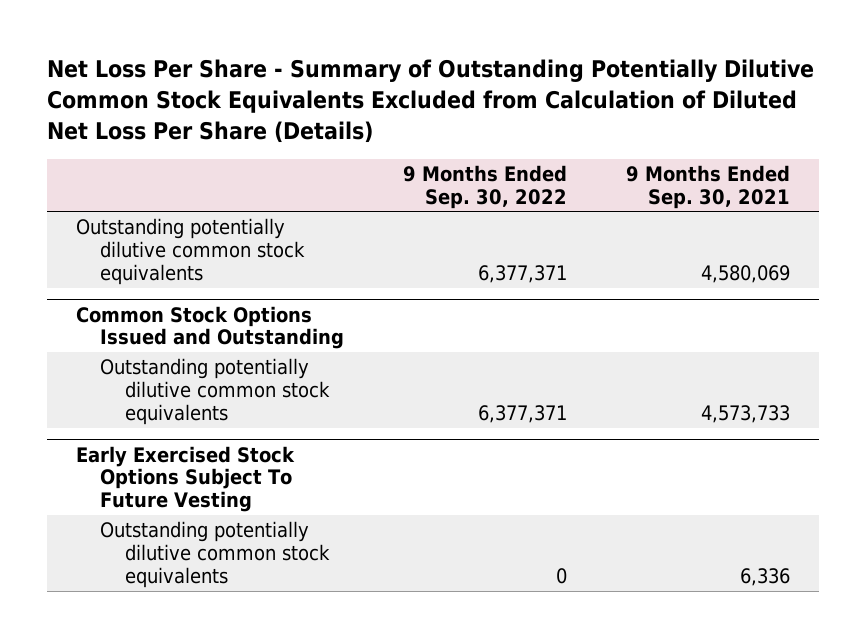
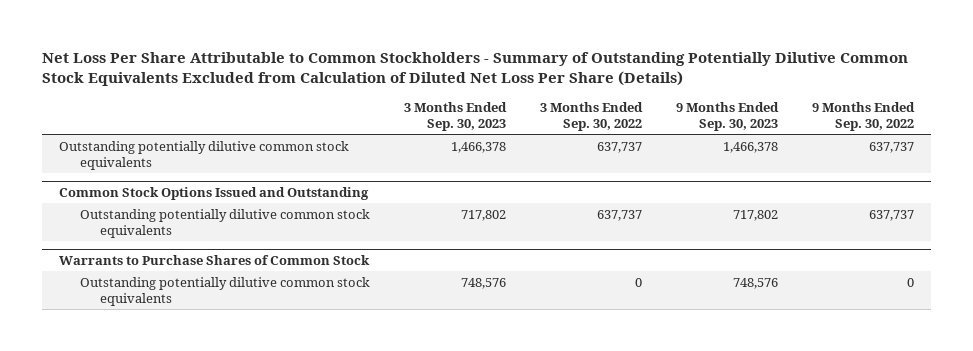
[46,59,814,143] Net Loss Per Share - Summary of Outstanding Potentially Dilutive Common Stock Equivalents Excluded from Calculation of Diluted Net Loss Per Share (Details) -> [42,51,909,86] Net Loss Per Share Attributable to Common Stockholders - Summary of Outstanding Potentially Dilutive Common Stock Equivalents Excluded from Calculation of Diluted Net Loss Per Share (Details)
[625,164,790,209] 9 Months Ended Sep. 30, 2021 -> none
none -> [403,101,507,131] 3 Months Ended Sep. 30, 2023
none -> [539,101,643,131] 3 Months Ended Sep. 30, 2022
none -> [675,101,779,131] 9 Months Ended Sep. 30, 2023
[478,264,568,283] 6,377,371 -> [868,141,914,153] 637,737
[76,445,296,513] Early Exercised Stock Options Subject To Future Vesting -> none
[478,404,568,423] 6,377,371 -> [868,209,914,221] 637,737
none -> [59,254,371,265] Warrants to Purchase Shares of Common Stock

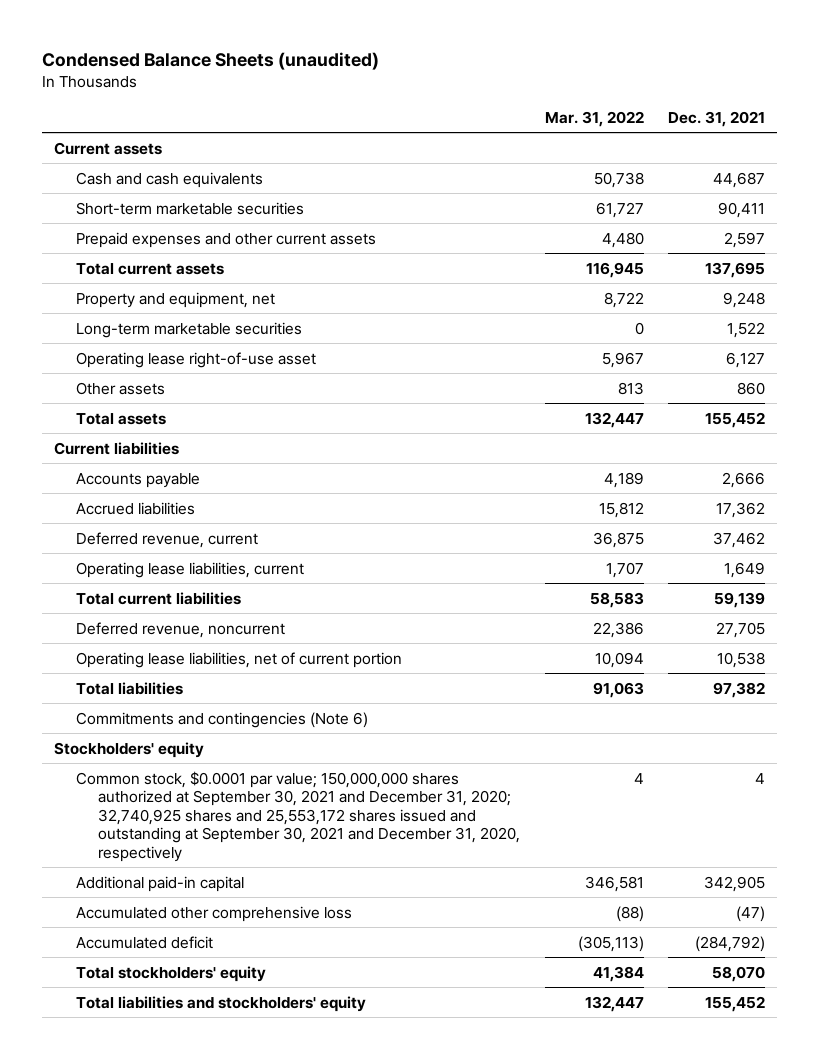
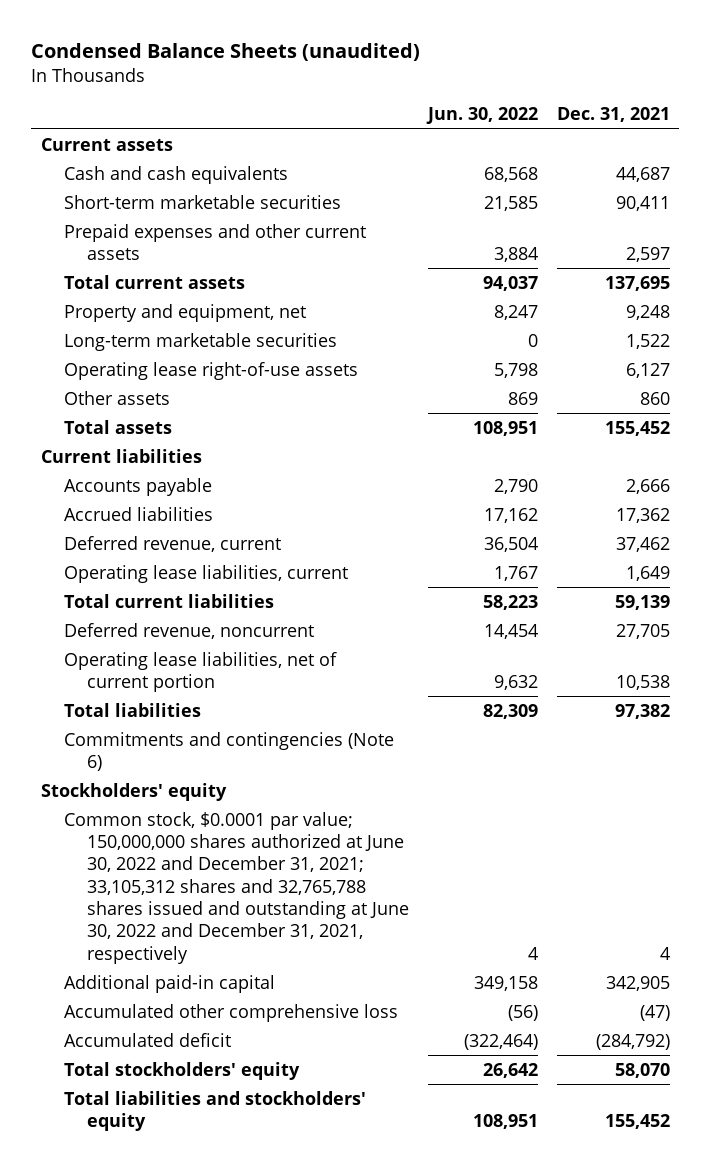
[544,110,644,127] Mar. 31, 2022 -> none
none -> [425,107,538,125] Jun. 30, 2022
[75,351,316,368] Operating lease right-of-use asset -> [63,361,358,380] Operating lease right-of-use assets
[75,770,520,862] Common stock, $0.0001 par value; 150,000,000 shares authorized at September 30, 2021 and December 31, 2020; 32,740,925 shares and 25,553,172 shares issued and outstanding at September 30, 2021 and December 31, 2020, respectively -> [63,811,410,964] Common stock, $0.0001 par value; 150,000,000 shares authorized at June 30, 2022 and December 31, 2021; 33,105,312 shares and 32,765,788 shares issued and outstanding at June 30, 2022 and December 31, 2021, respectively

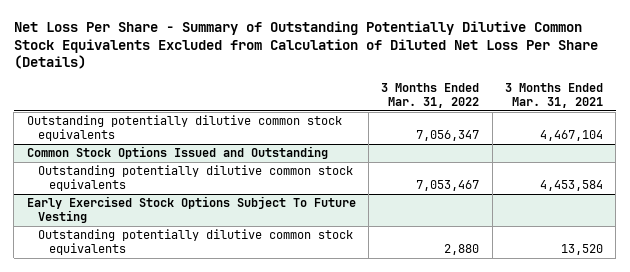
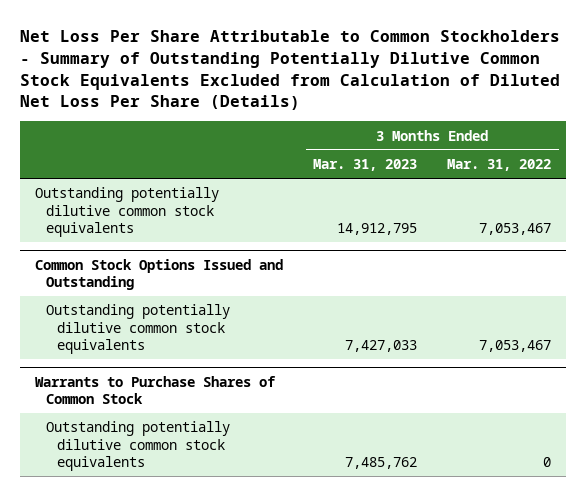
[13,20,598,70] Net Loss Per Share - Summary of Outstanding Potentially Dilutive Common Stock Equivalents Excluded from Calculation of Diluted Net Loss Per Share (Details) -> [20,30,561,111] Net Loss Per Share Attributable to Common Stockholders - Summary of Outstanding Potentially Dilutive Common Stock Equivalents Excluded from Calculation of Diluted Net Loss Per Share (Details)
[504,83,603,108] 3 Months Ended Mar. 31, 2021 -> none
none -> [313,159,418,172] Mar. 31, 2023
[416,129,480,141] 7,056,347 -> [479,222,552,235] 7,053,467
[26,196,356,223] Early Exercised Stock Options Subject To Future Vesting -> none
none -> [35,375,277,405] Warrants to Purchase Shares of Common Stock
[444,243,480,255] 2,880 -> [543,456,552,467] 0

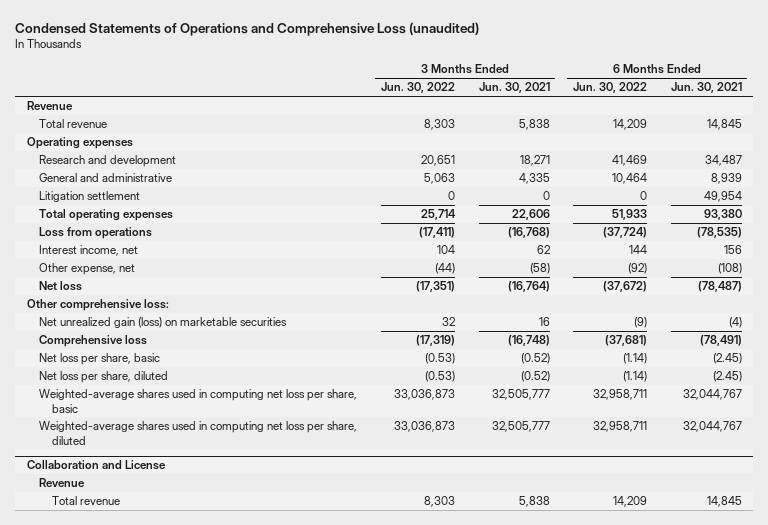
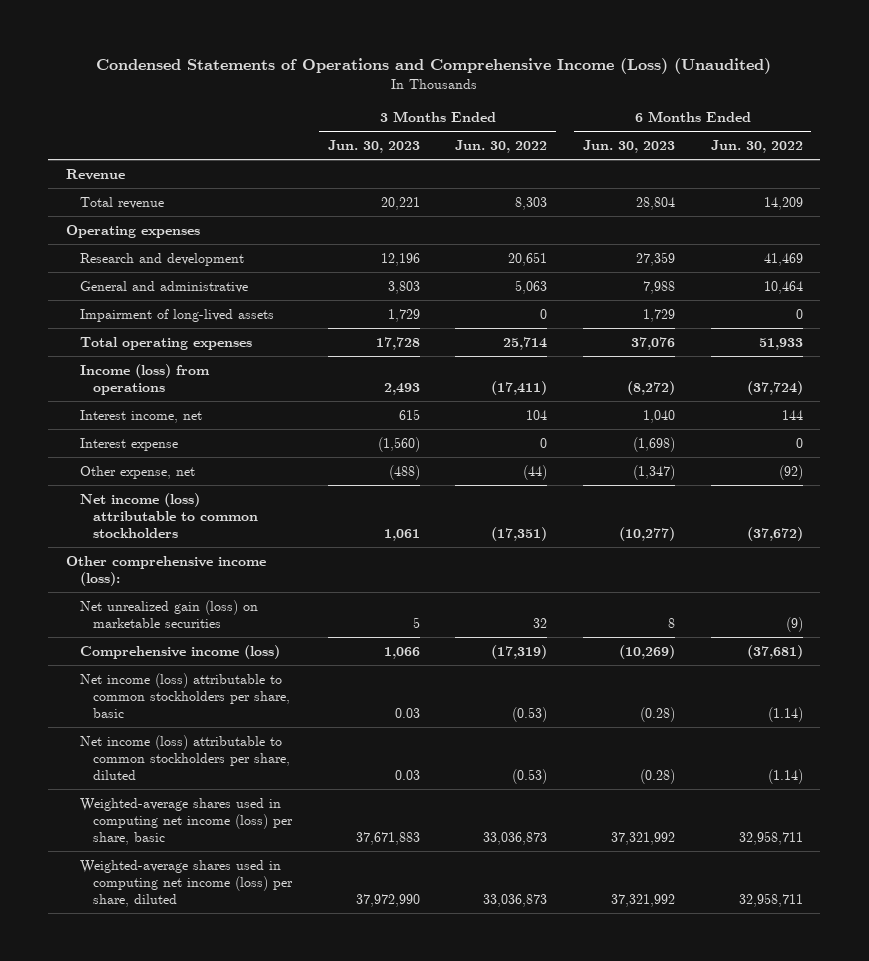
[14,21,479,36] Condensed Statements of Operations and Comprehensive Loss (unaudited) -> [96,58,772,75] Condensed Statements of Operations and Comprehensive Income (Loss) (Unaudited)
[478,82,550,94] Jun. 30, 2021 -> none
[670,82,742,94] Jun. 30, 2021 -> none
none -> [327,140,420,154] Jun. 30, 2023
none -> [583,140,676,154] Jun. 30, 2023
[39,191,141,203] Litigation settlement -> none
none -> [79,308,274,322] Impairment of long-lived assets
[39,227,153,240] Loss from operations -> [79,363,210,396] Income (loss) from operations
none -> [79,437,178,451] Interest expense
[39,281,83,292] Net loss -> [79,492,259,539] Net income (loss) attributable to common stockholders
[26,299,169,312] Other comprehensive loss: -> [66,555,267,587] Other comprehensive income (loss):
[26,460,166,471] Collaboration and License -> none
[39,478,86,488] Revenue -> none
[52,496,121,506] Total revenue -> none
[39,335,148,348] Comprehensive loss -> [79,644,280,659] Comprehensive income (loss)
[39,353,161,366] Net loss per share, basic -> [79,672,291,719] Net income (loss) attributable to common stockholders per share, basic
[39,371,169,384] Net loss per share, diluted -> [79,734,291,781] Net income (loss) attributable to common stockholders per share, diluted
[39,389,358,413] Weighted-average shares used in computing net loss per share, basic -> [79,797,294,846] Weighted-average shares used in computing net income (loss) per share, basic
[39,421,358,445] Weighted-average shares used in computing net loss per share, diluted -> [79,859,294,908] Weighted-average shares used in computing net income (loss) per share, diluted

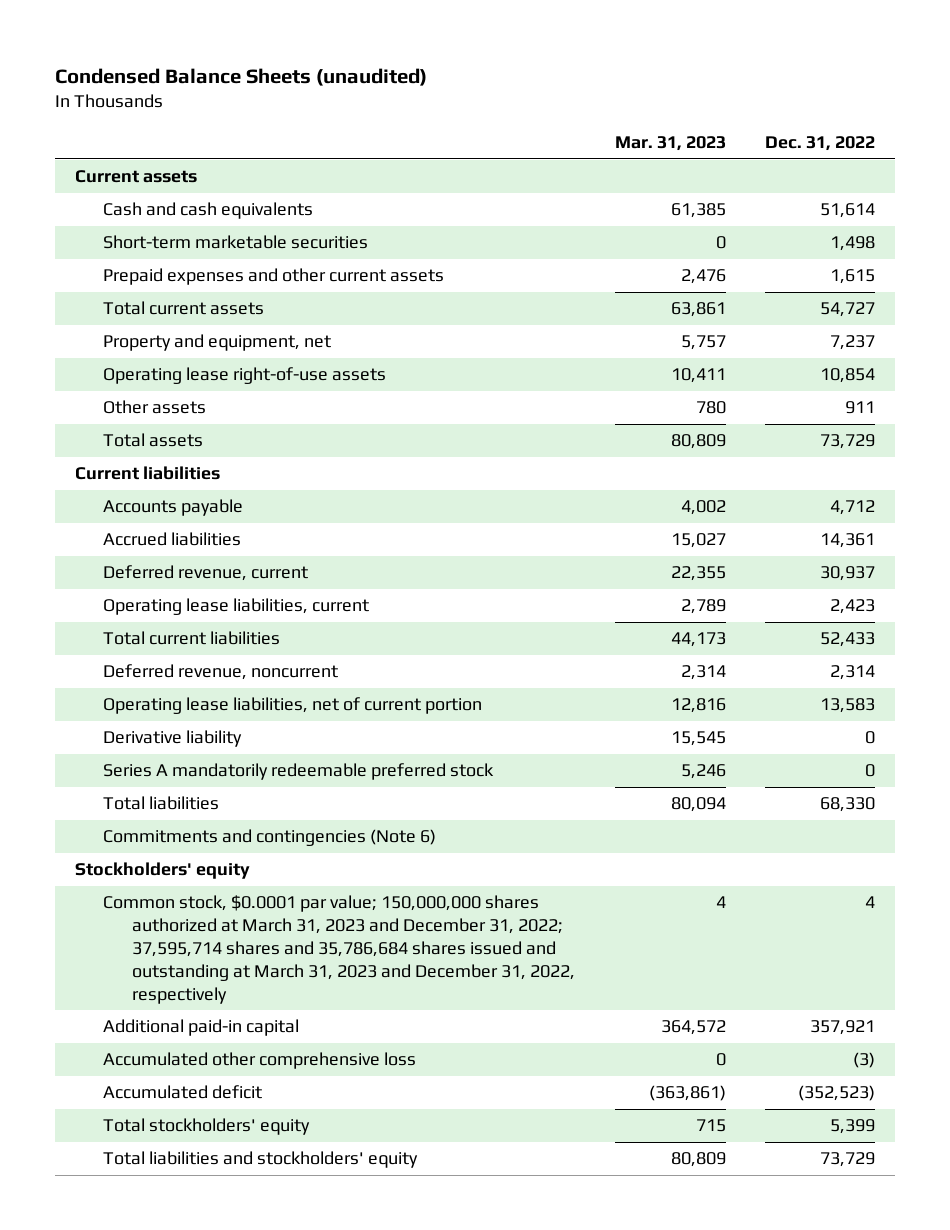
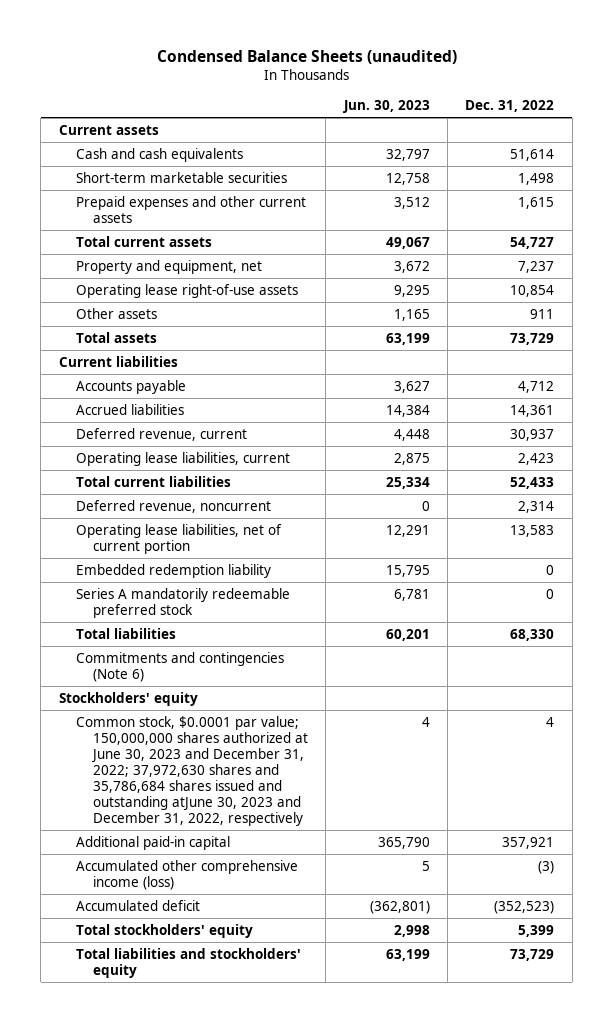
[614,135,726,151] Mar. 31, 2023 -> none
none -> [342,100,430,114] Jun. 30, 2023
[103,730,243,748] Derivative liability -> none
none -> [75,563,271,578] Embedded redemption liability
[103,895,575,1004] Common stock, $0.0001 par value; 150,000,000 shares authorized at March 31, 2023 and December 31, 2022; 37,595,714 shares and 35,786,684 shares issued and outstanding at March 31, 2023 and December 31, 2022, respectively -> [75,715,309,826] Common stock, $0.0001 par value; 150,000,000 shares authorized at June 30, 2023 and December 31, 2022; 37,972,630 shares and 35,786,684 shares issued and outstanding atJune 30, 2023 and December 31, 2022, respectively
[103,1052,417,1070] Accumulated other comprehensive loss -> [75,859,298,890] Accumulated other comprehensive income (loss)

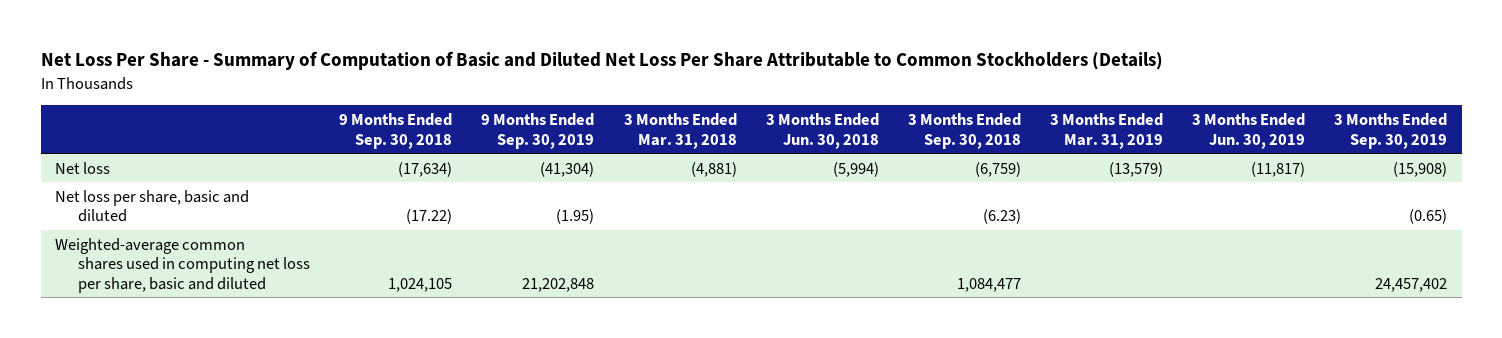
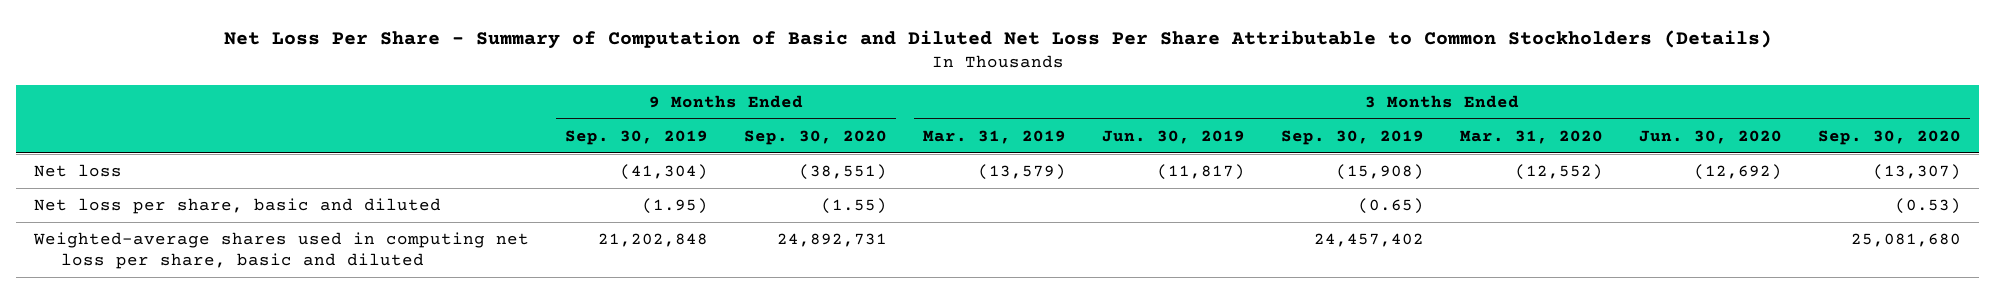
[339,112,453,149] 9 Months Ended Sep. 30, 2018 -> none
[623,112,737,149] 3 Months Ended Mar. 31, 2018 -> none
[765,112,879,149] 3 Months Ended Jun. 30, 2018 -> none
[907,112,1021,149] 3 Months Ended Sep. 30, 2018 -> none
none -> [744,129,888,145] Sep. 30, 2020
none -> [1460,129,1604,144] Mar. 31, 2020
none -> [1639,129,1783,144] Jun. 30, 2020
none -> [1818,129,1962,145] Sep. 30, 2020
[55,237,311,293] Weighted-average common shares used in computing net loss per share, basic and diluted -> [33,232,530,270] Weighted-average shares used in computing net loss per share, basic and diluted

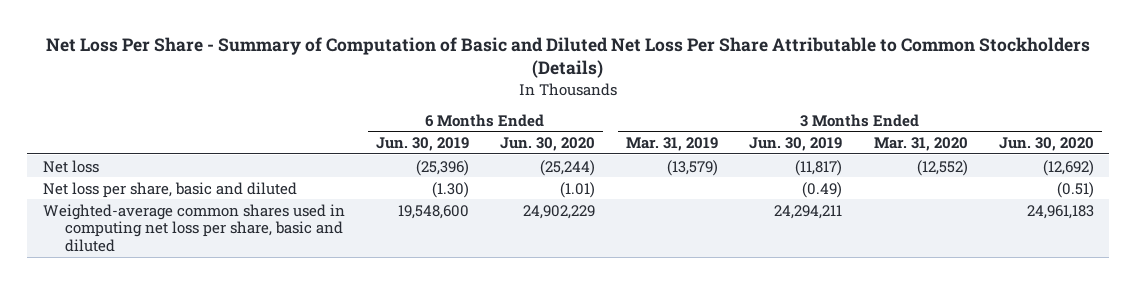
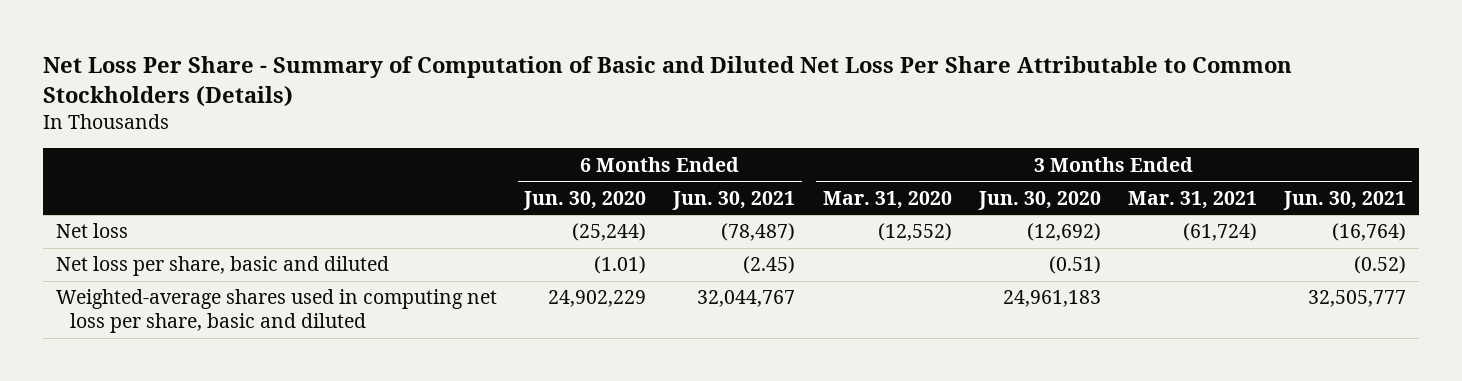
[375,137,469,152] Jun. 30, 2019 -> none
[626,137,719,152] Mar. 31, 2019 -> none
[749,137,843,152] Jun. 30, 2019 -> none
none -> [672,190,796,210] Jun. 30, 2021
none -> [1127,190,1257,209] Mar. 31, 2021
none -> [1282,190,1406,210] Jun. 30, 2021
[42,203,345,253] Weighted-average common shares used in computing net loss per share, basic and diluted -> [56,289,498,334] Weighted-average shares used in computing net loss per share, basic and diluted

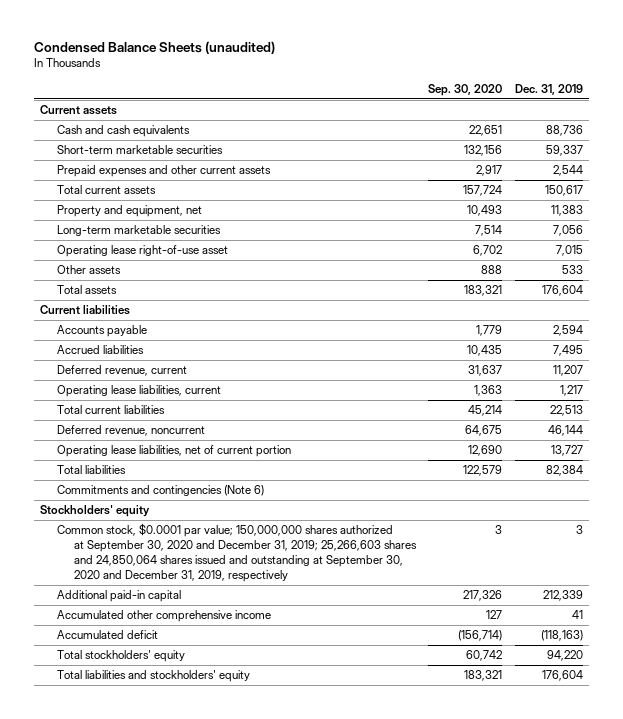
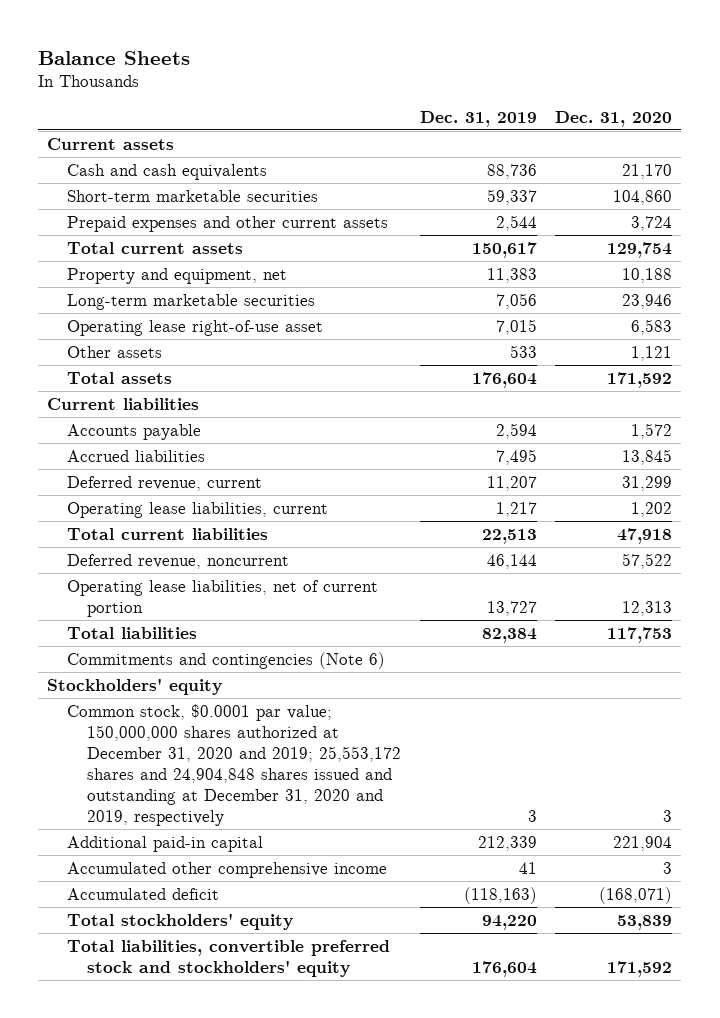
[33,40,275,54] Condensed Balance Sheets (unaudited) -> [38,50,191,65] Balance Sheets
[428,83,503,96] Sep. 30, 2020 -> none
none -> [555,110,673,127] Dec. 31, 2020
[56,523,417,582] Common stock, $0.0001 par value; 150,000,000 shares authorized at September 30, 2020 and December 31, 2019; 25,266,603 shares and 24,850,064 shares issued and outstanding at September 30, 2020 and December 31, 2019, respectively -> [67,703,402,826] Common stock, $0.0001 par value; 150,000,000 shares authorized at December 31, 2020 and 2019; 25,553,172 shares and 24,904,848 shares issued and outstanding at December 31, 2020 and 2019, respectively
[56,670,250,683] Total liabilities and stockholders' equity -> [67,939,391,977] Total liabilities, convertible preferred stock and stockholders' equity

